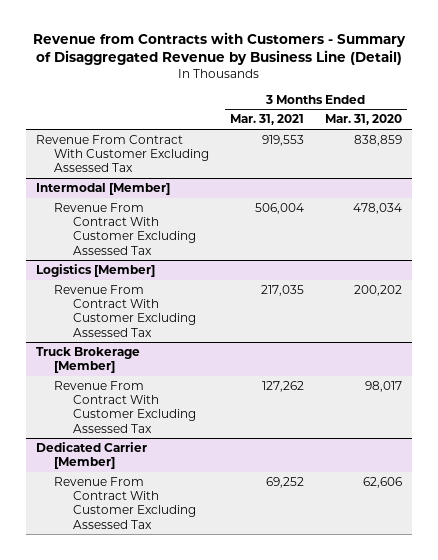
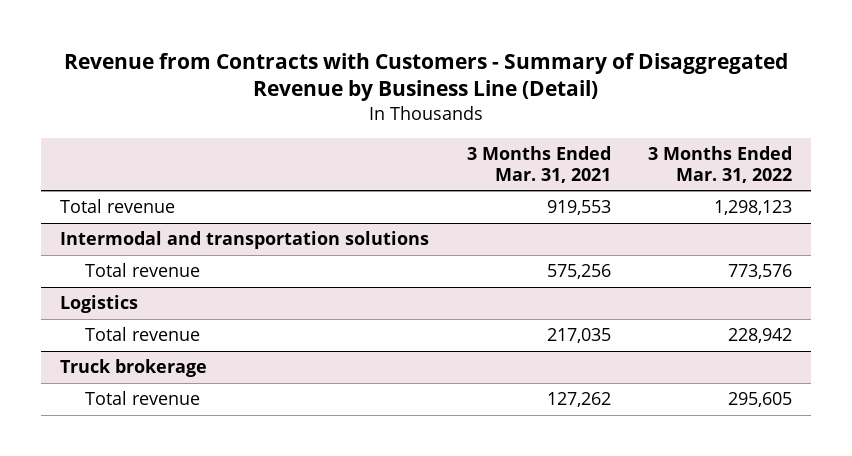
[324,114,402,126] Mar. 31, 2020 -> none
none -> [648,145,793,183] 3 Months Ended Mar. 31, 2022
[36,182,171,195] Intermodal [Member] -> none
[54,202,196,255] Revenue From Contract With Customer Excluding Assessed Tax -> none
[36,441,148,470] Dedicated Carrier [Member] -> none
[54,476,196,529] Revenue From Contract With Customer Excluding Assessed Tax -> none
[36,134,210,173] Revenue From Contract With Customer Excluding Assessed Tax -> [59,199,175,214] Total revenue
none -> [59,231,429,250] Intermodal and transportation solutions
none -> [84,263,200,278] Total revenue
[36,263,156,277] Logistics [Member] -> [59,295,138,314] Logistics
[54,284,196,337] Revenue From Contract With Customer Excluding Assessed Tax -> [84,327,200,342] Total revenue
[36,346,141,374] Truck Brokerage [Member] -> [59,359,207,378] Truck brokerage
[54,380,196,433] Revenue From Contract With Customer Excluding Assessed Tax -> [84,391,200,406] Total revenue

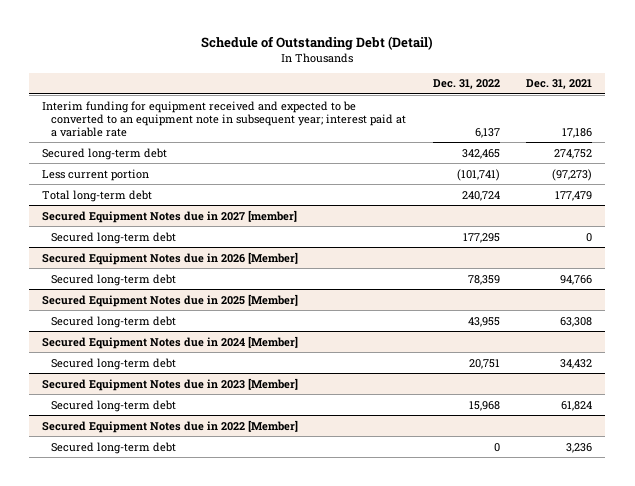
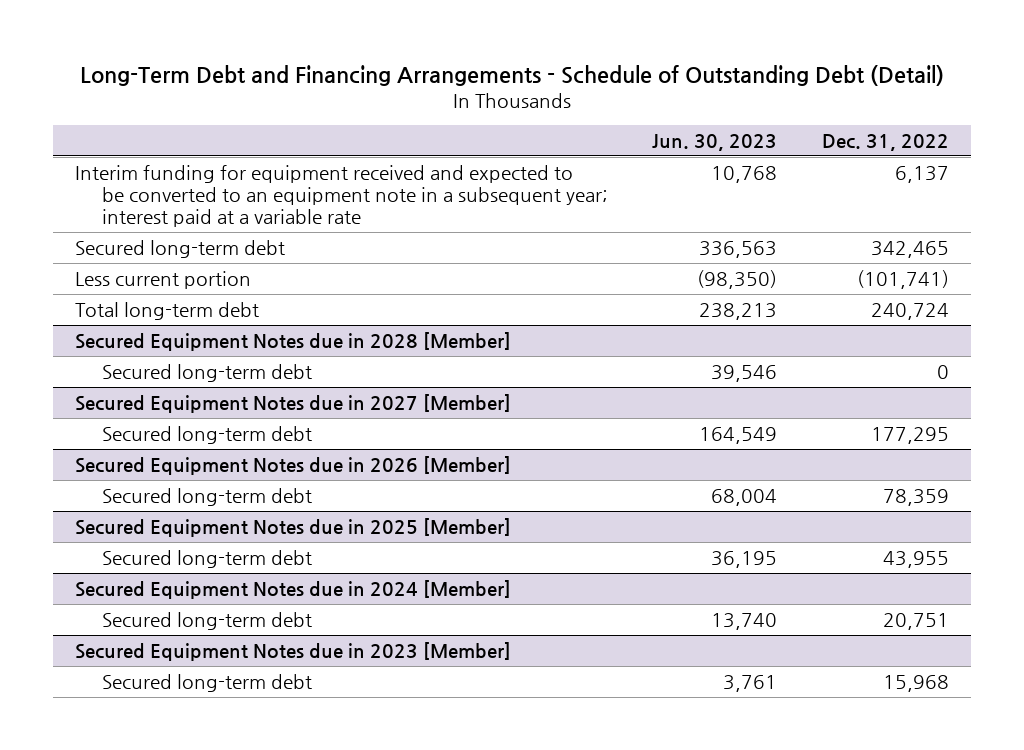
[201,35,434,50] Schedule of Outstanding Debt (Detail) -> [79,64,944,86] Long-Term Debt and Financing Arrangements - Schedule of Outstanding Debt (Detail)
[526,79,593,90] Dec. 31, 2021 -> none
none -> [652,133,778,151] Jun. 30, 2023
[42,100,407,137] Interim funding for equipment received and expected to be converted to an equipment note in subsequent year; interest paid at a variable rate -> [75,164,608,228] Interim funding for equipment received and expected to be converted to an equipment note in a subsequent year; interest paid at a variable rate
none -> [75,331,512,351] Secured Equipment Notes due in 2028 [Member]
none -> [101,363,312,382] Secured long-term debt
[42,209,298,223] Secured Equipment Notes due in 2027 [member] -> [75,393,512,413] Secured Equipment Notes due in 2027 [Member]
[42,419,299,433] Secured Equipment Notes due in 2022 [Member] -> none
[51,441,177,454] Secured long-term debt -> none

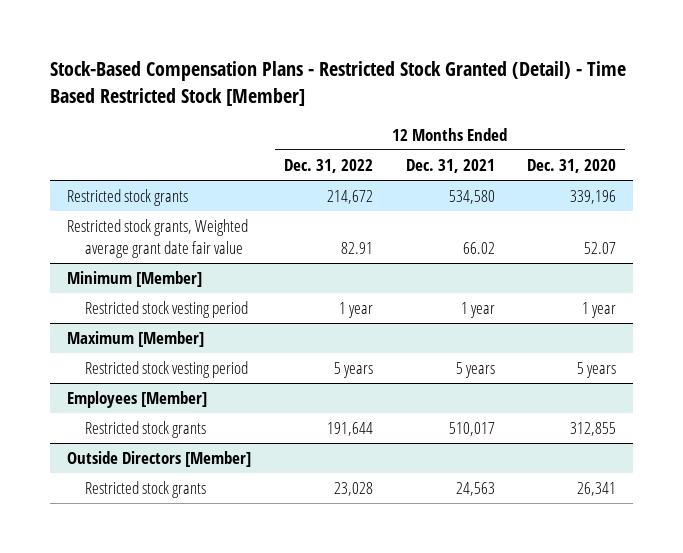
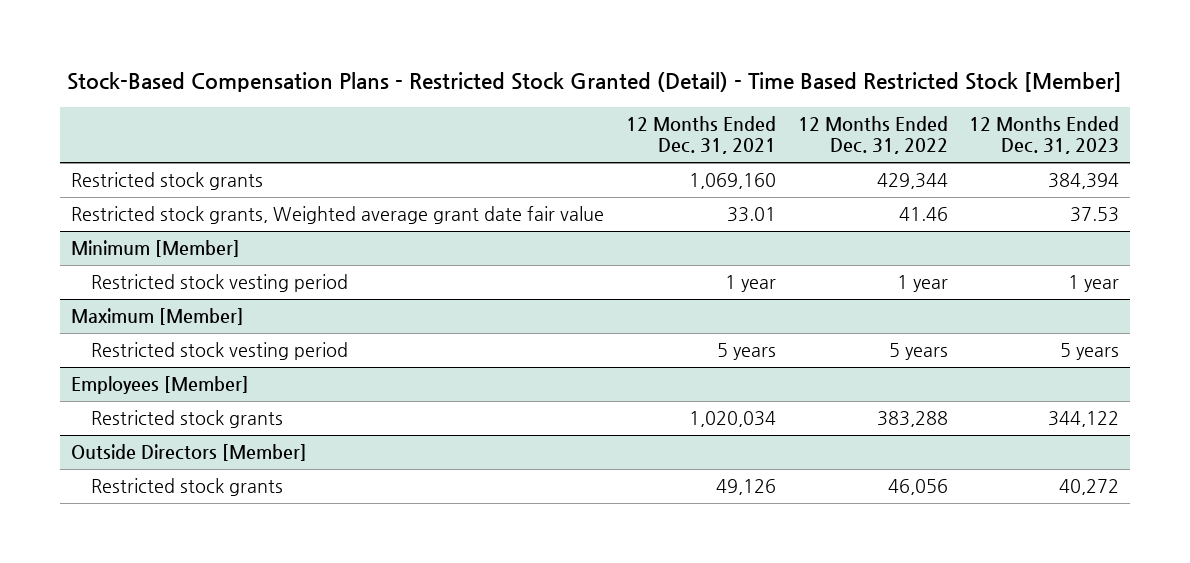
[527,159,617,174] Dec. 31, 2020 -> none
none -> [969,115,1120,155] 12 Months Ended Dec. 31, 2023
[326,190,373,205] 214,672 -> [876,173,948,190] 429,344
[448,190,495,205] 534,580 -> [688,173,776,190] 1,069,160
[340,241,373,254] 82.91 -> [898,207,948,222] 41.46
[462,241,495,254] 66.02 -> [726,207,776,223] 33.01
[326,422,373,437] 191,644 -> [876,411,948,428] 383,288
[448,422,495,437] 510,017 -> [688,411,776,428] 1,020,034
[333,482,373,497] 23,028 -> [887,479,948,496] 46,056
[455,482,495,497] 24,563 -> [715,479,776,496] 49,126

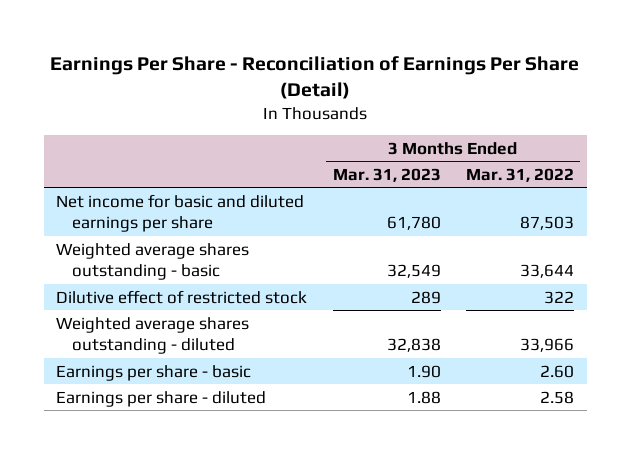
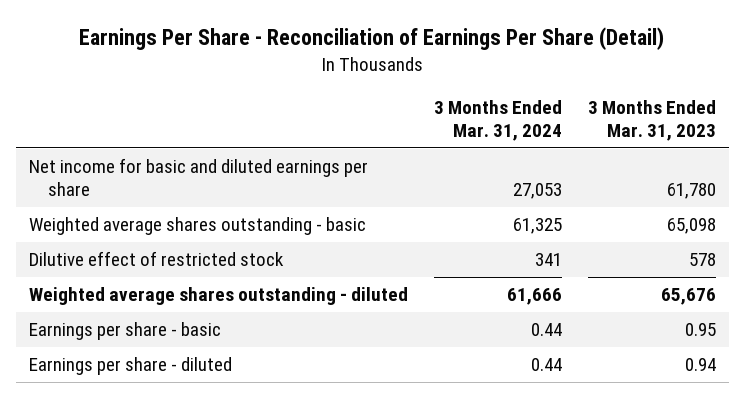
[466,167,575,182] Mar. 31, 2022 -> none
none -> [433,99,562,142] 3 Months Ended Mar. 31, 2024
[386,264,441,279] 32,549 -> [667,218,717,235] 65,098
[410,290,441,304] 289 -> [689,253,717,267] 578
[386,338,441,353] 32,838 -> [661,288,717,306] 65,676
[406,364,441,378] 1.90 -> [685,323,717,337] 0.95
[406,390,441,404] 1.88 -> [685,358,717,372] 0.94

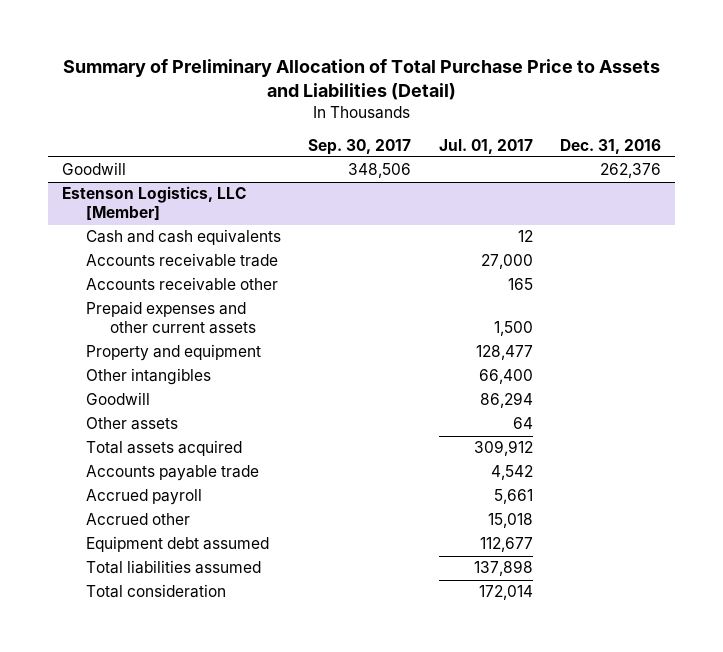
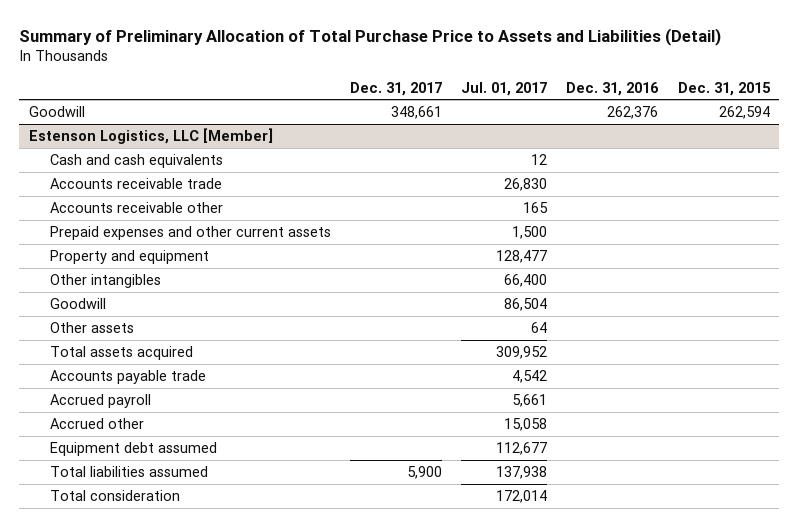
[308,138,412,155] Sep. 30, 2017 -> none
none -> [350,81,443,96] Dec. 31, 2017
none -> [677,81,771,96] Dec. 31, 2015
[480,254,533,270] 27,000 -> [504,178,548,192] 26,830
[479,392,533,409] 86,294 -> [504,298,548,312] 86,504
[473,440,533,457] 309,912 -> [496,346,548,360] 309,952
[487,513,533,529] 15,018 -> [504,418,548,432] 15,058
[473,560,533,577] 137,898 -> [496,466,548,480] 137,938

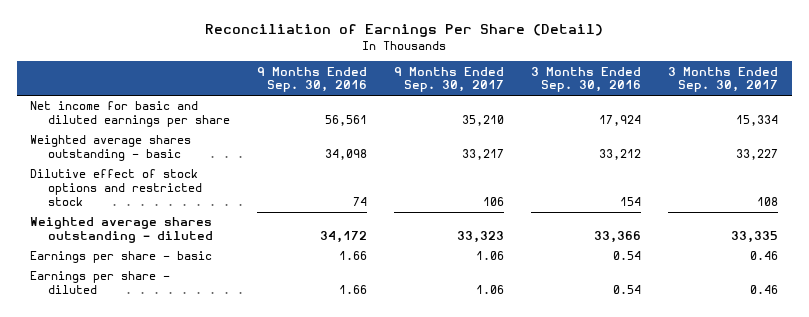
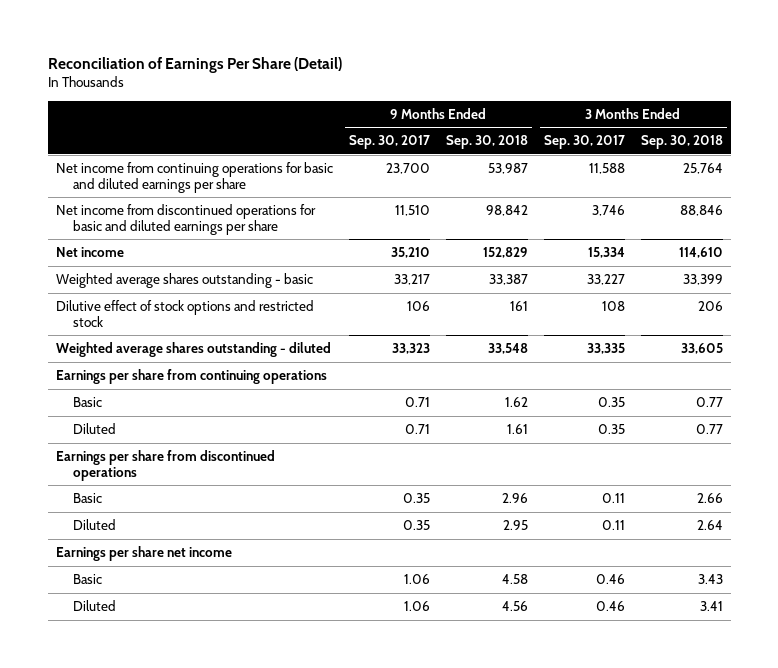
[257,66,368,93] 9 Months Ended Sep. 30, 2016 -> none
[531,66,642,93] 3 Months Ended Sep. 30, 2016 -> none
none -> [445,135,528,150] Sep. 30, 2018
none -> [640,135,723,150] Sep. 30, 2018
none -> [55,162,333,194] Net income from continuing operations for basic and diluted earnings per share
none -> [55,204,316,236] Net income from discontinued operations for basic and diluted earnings per share
[30,101,230,128] Net income for basic and diluted earnings per share -> [55,247,124,258] Net income
none -> [55,369,327,385] Earnings per share from continuing operations
none -> [72,397,102,408] Basic
none -> [72,423,116,435] Diluted
none -> [55,450,275,482] Earnings per share from discontinued operations
none -> [72,493,102,504] Basic
none -> [72,519,116,531] Diluted
none -> [55,546,232,562] Earnings per share net income
[30,251,213,264] Earnings per share - basic -> [72,574,102,585] Basic
[30,271,171,295] Earnings per share - diluted -> [72,600,116,612] Diluted

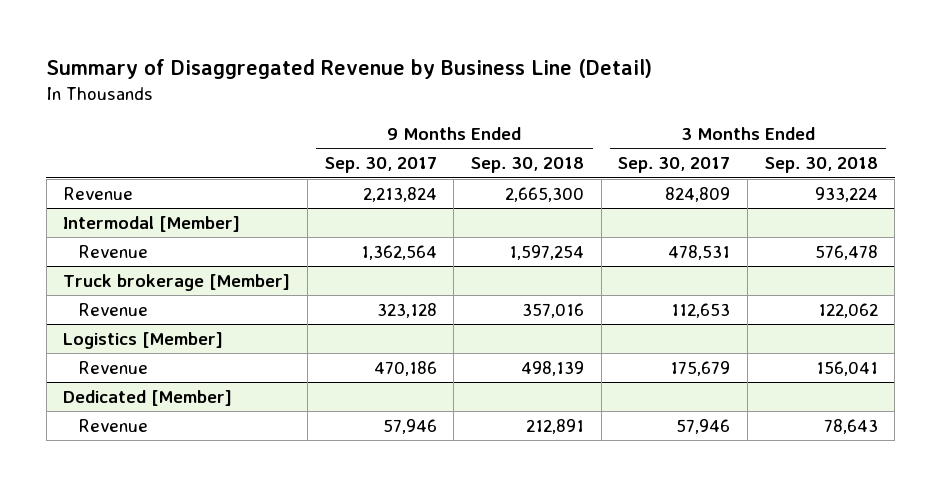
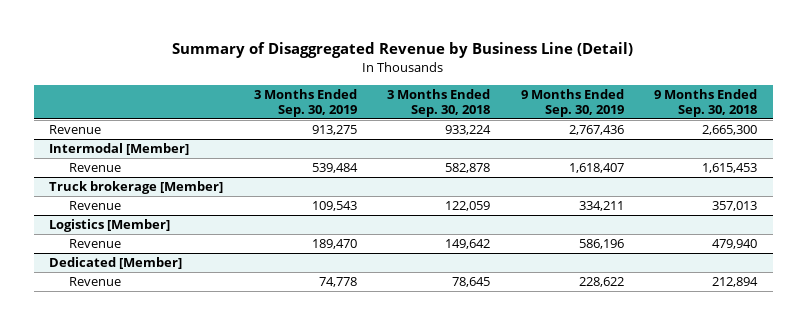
[324,157,437,174] Sep. 30, 2017 -> none
[618,157,731,174] Sep. 30, 2017 -> none
none -> [253,88,357,118] 3 Months Ended Sep. 30, 2019
none -> [520,88,624,118] 9 Months Ended Sep. 30, 2019
[509,244,585,260] 1,597,254 -> [702,163,758,174] 1,615,453
[814,244,878,260] 576,478 -> [445,163,491,174] 582,878
[522,302,585,318] 357,016 -> [712,201,758,212] 357,013
[817,302,878,318] 122,062 -> [445,201,491,212] 122,059
[521,360,585,376] 498,139 -> [712,239,758,250] 479,940
[815,360,878,376] 156,041 -> [445,239,491,250] 149,642
[526,418,585,434] 212,891 -> [712,277,759,288] 212,894
[823,418,878,434] 78,643 -> [452,277,491,288] 78,645

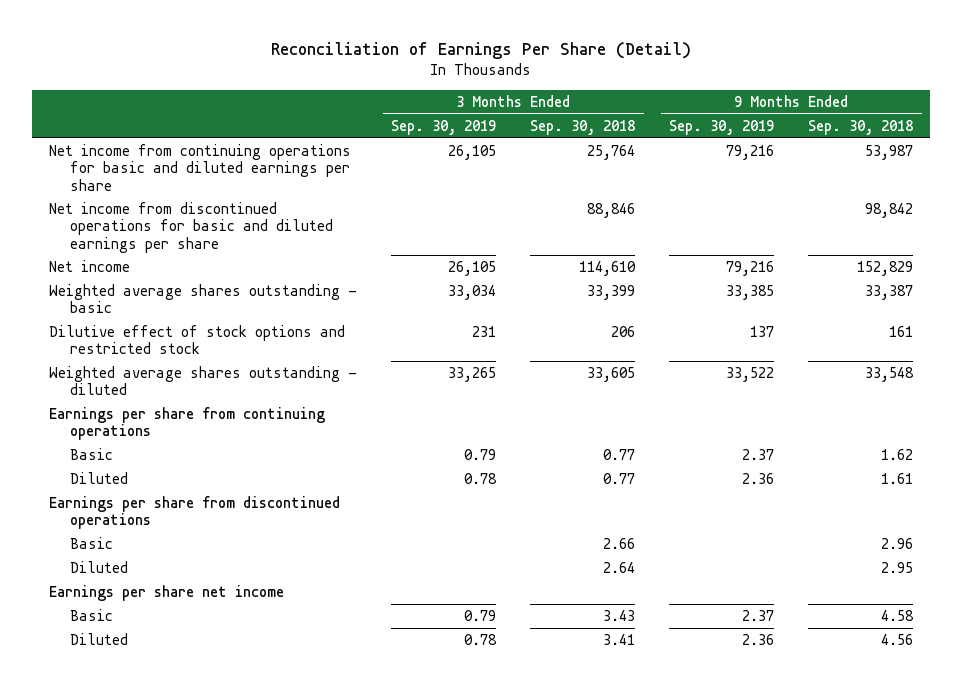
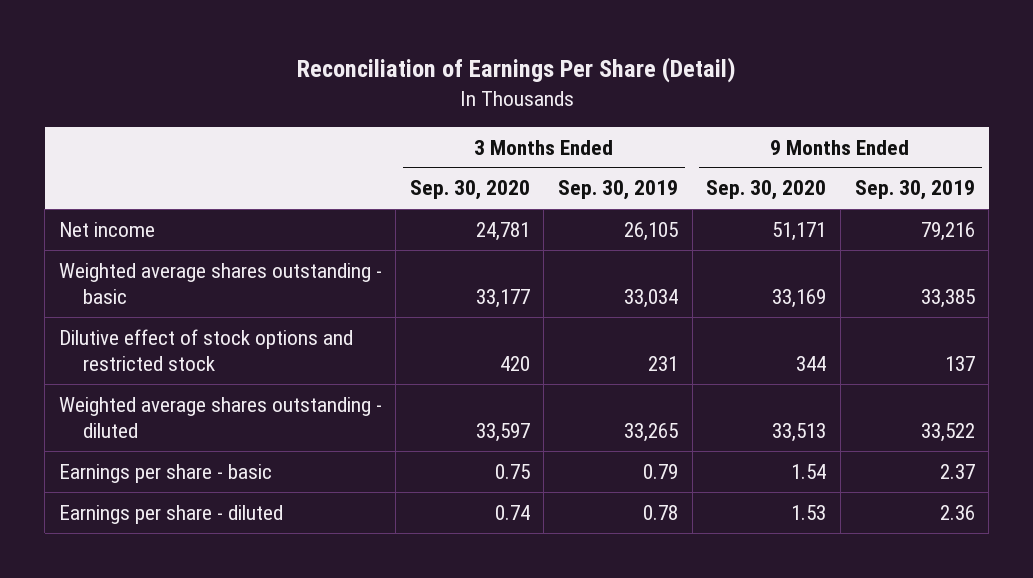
[530,120,636,136] Sep. 30, 2018 -> none
[808,120,914,136] Sep. 30, 2018 -> none
none -> [409,180,530,201] Sep. 30, 2020
none -> [706,180,827,201] Sep. 30, 2020
[49,144,352,191] Net income from continuing operations for basic and diluted earnings per share -> none
[49,202,334,253] Net income from discontinued operations for basic and diluted earnings per share -> none
[49,407,326,441] Earnings per share from continuing operations -> none
[70,448,114,461] Basic -> none
[70,472,129,485] Diluted -> none
[49,496,341,530] Earnings per share from discontinued operations -> none
[70,537,114,550] Basic -> none
[70,561,129,574] Diluted -> none
[49,585,285,602] Earnings per share net income -> none
[70,609,114,622] Basic -> [58,463,272,483] Earnings per share - basic
[70,633,129,646] Diluted -> [58,504,283,524] Earnings per share - diluted

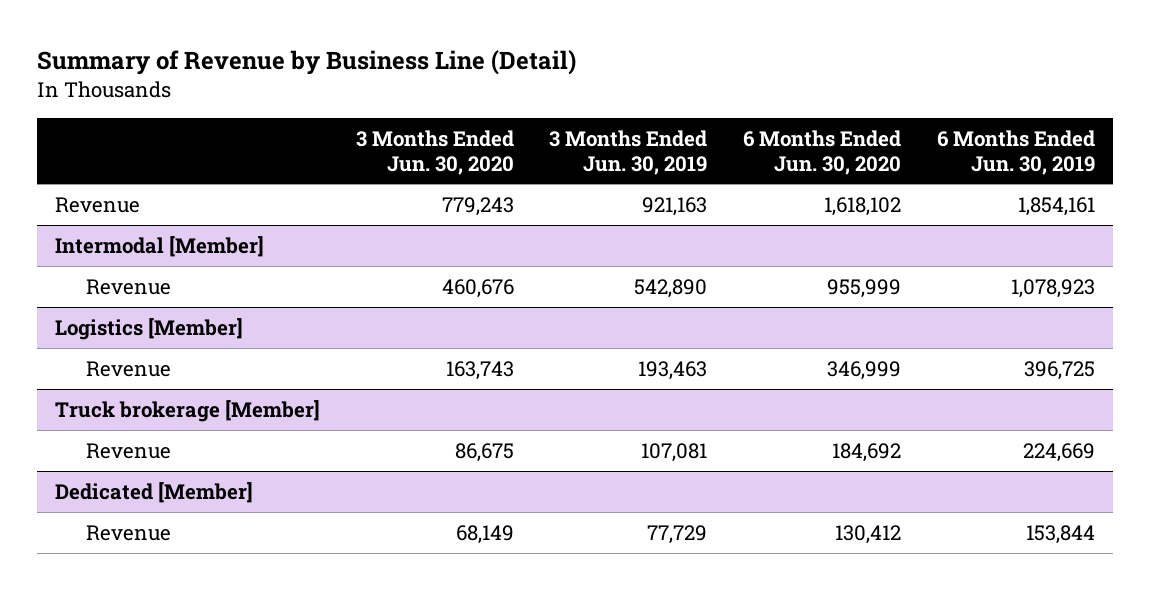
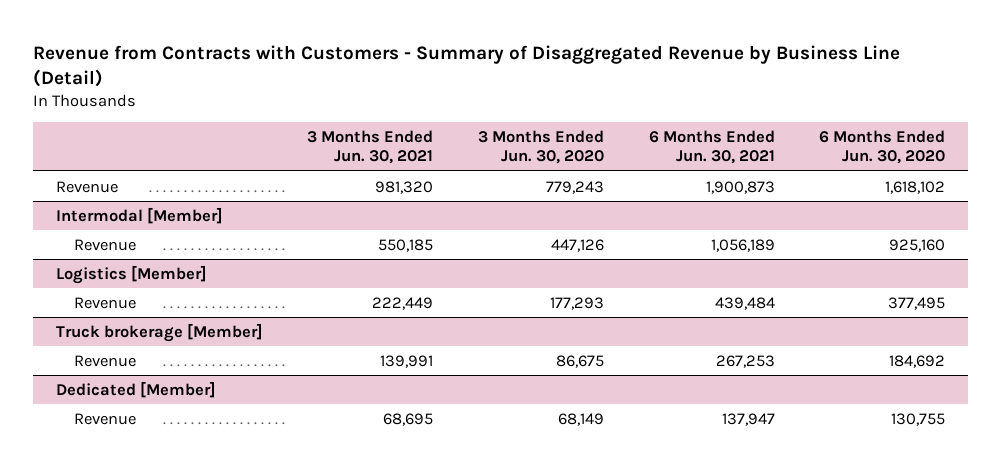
[37,50,577,76] Summary of Revenue by Business Line (Detail) -> [33,44,901,87] Revenue from Contracts with Customers - Summary of Disaggregated Revenue by Business Line (Detail)
[549,129,708,175] 3 Months Ended Jun. 30, 2019 -> none
[936,129,1095,175] 6 Months Ended Jun. 30, 2019 -> none
none -> [307,130,434,165] 3 Months Ended Jun. 30, 2021
none -> [648,130,775,165] 6 Months Ended Jun. 30, 2021
[441,278,514,298] 460,676 -> [550,238,604,252] 447,126
[827,278,902,298] 955,999 -> [889,238,946,252] 925,160
[445,360,514,380] 163,743 -> [549,296,604,310] 177,293
[827,360,902,380] 346,999 -> [888,296,946,310] 377,495
[835,524,902,544] 130,412 -> [891,412,946,426] 130,755

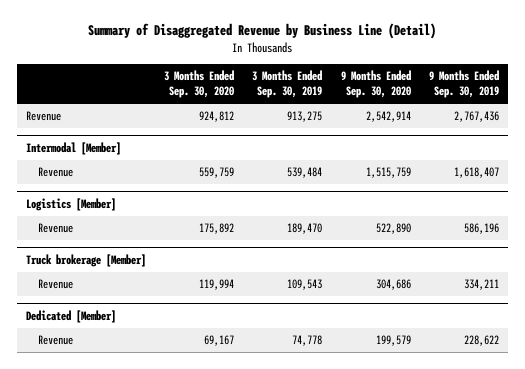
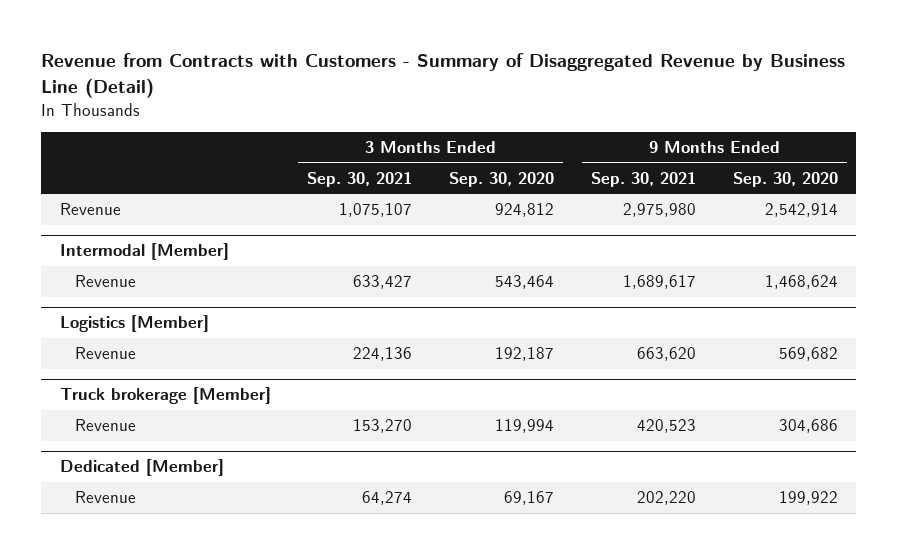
[88,23,437,40] Summary of Disaggregated Revenue by Business Line (Detail) -> [41,53,846,99] Revenue from Contracts with Customers - Summary of Disaggregated Revenue by Business Line (Detail)
[252,70,323,99] 3 Months Ended Sep. 30, 2019 -> none
[428,70,499,99] 9 Months Ended Sep. 30, 2019 -> none
none -> [307,171,413,187] Sep. 30, 2021
none -> [591,171,697,187] Sep. 30, 2021
[198,167,234,179] 559,759 -> [495,275,555,290] 543,464
[365,167,411,179] 1,515,759 -> [764,275,838,290] 1,468,624
[198,223,234,235] 175,892 -> [495,347,555,362] 192,187
[375,223,411,235] 522,890 -> [778,347,838,362] 569,682
[375,335,411,347] 199,579 -> [778,491,838,506] 199,922

